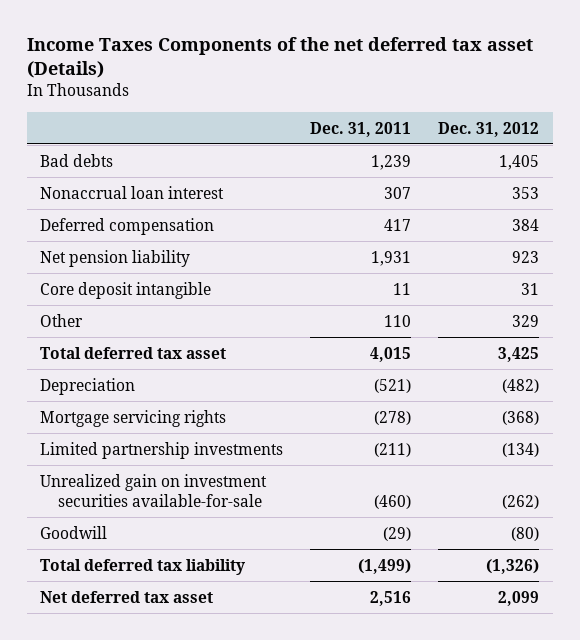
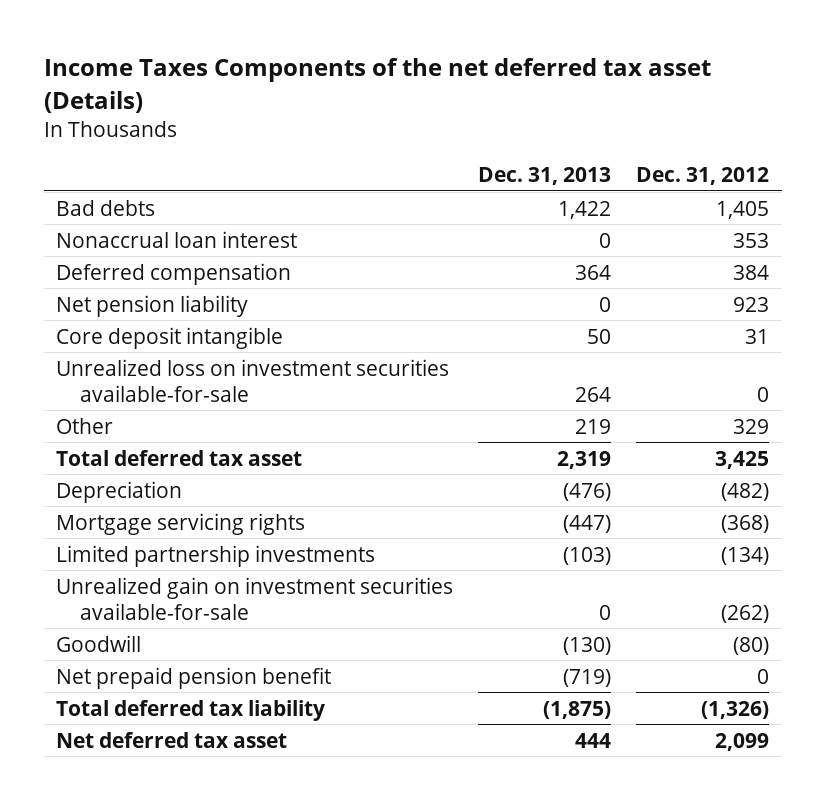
[310,121,412,137] Dec. 31, 2011 -> none
none -> [478,166,612,185] Dec. 31, 2013
none -> [56,358,450,402] Unrealized loss on investment securities available-for-sale
none -> [56,666,332,689] Net prepaid pension benefit

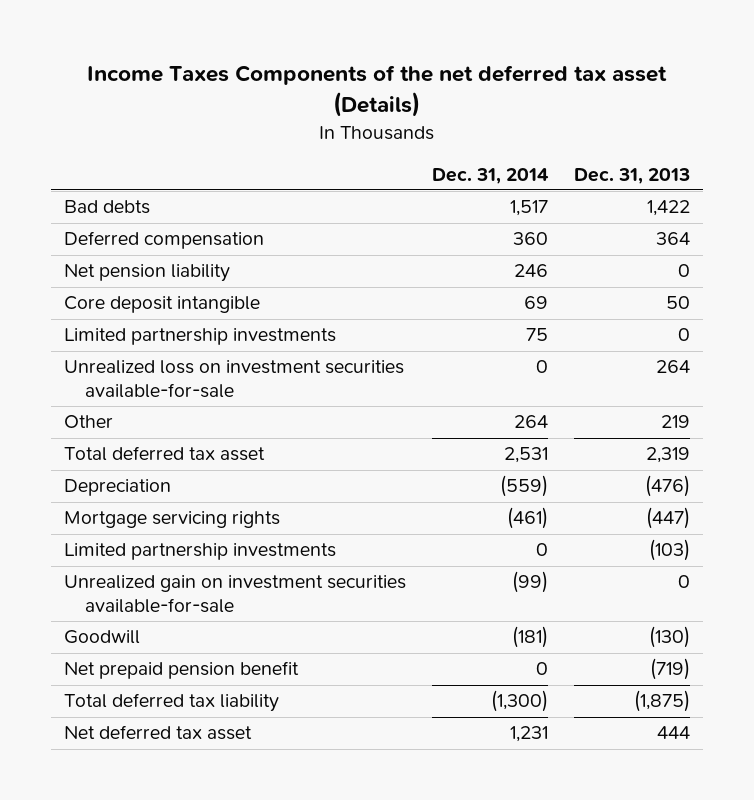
[636,166,770,185] Dec. 31, 2012 -> none
none -> [432,167,550,184] Dec. 31, 2014
[56,230,298,248] Nonaccrual loan interest -> none
none -> [63,328,336,346] Limited partnership investments

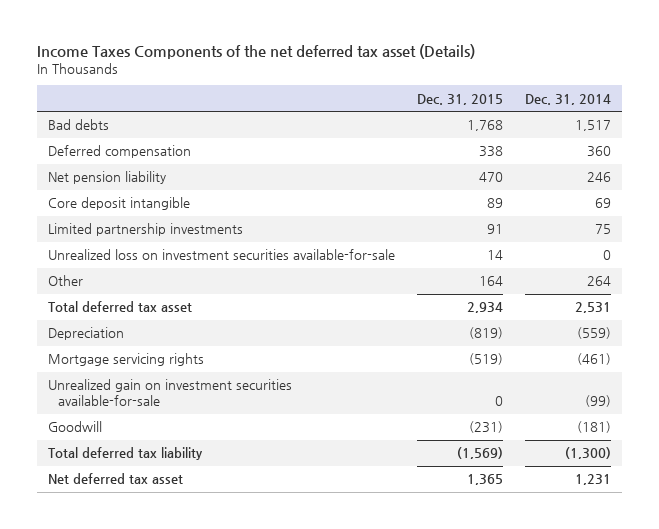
[574,167,691,184] Dec. 31, 2013 -> none
none -> [417,93,504,105] Dec. 31, 2015
[63,543,336,561] Limited partnership investments -> none
[63,661,299,680] Net prepaid pension benefit -> none

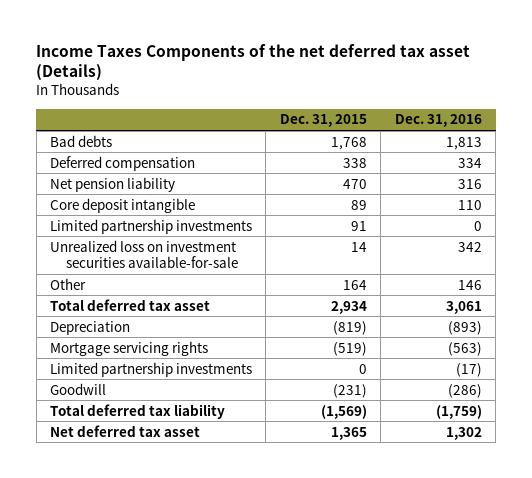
[525,93,612,105] Dec. 31, 2014 -> none
none -> [394,114,482,128] Dec. 31, 2016
[48,379,293,407] Unrealized gain on investment securities available-for-sale -> none
none -> [49,361,252,377] Limited partnership investments

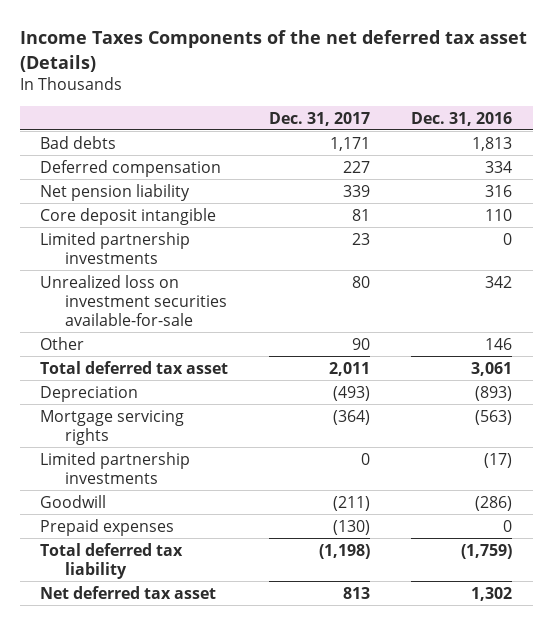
[279,114,367,128] Dec. 31, 2015 -> none
none -> [269,111,371,126] Dec. 31, 2017
none -> [40,518,175,536] Prepaid expenses

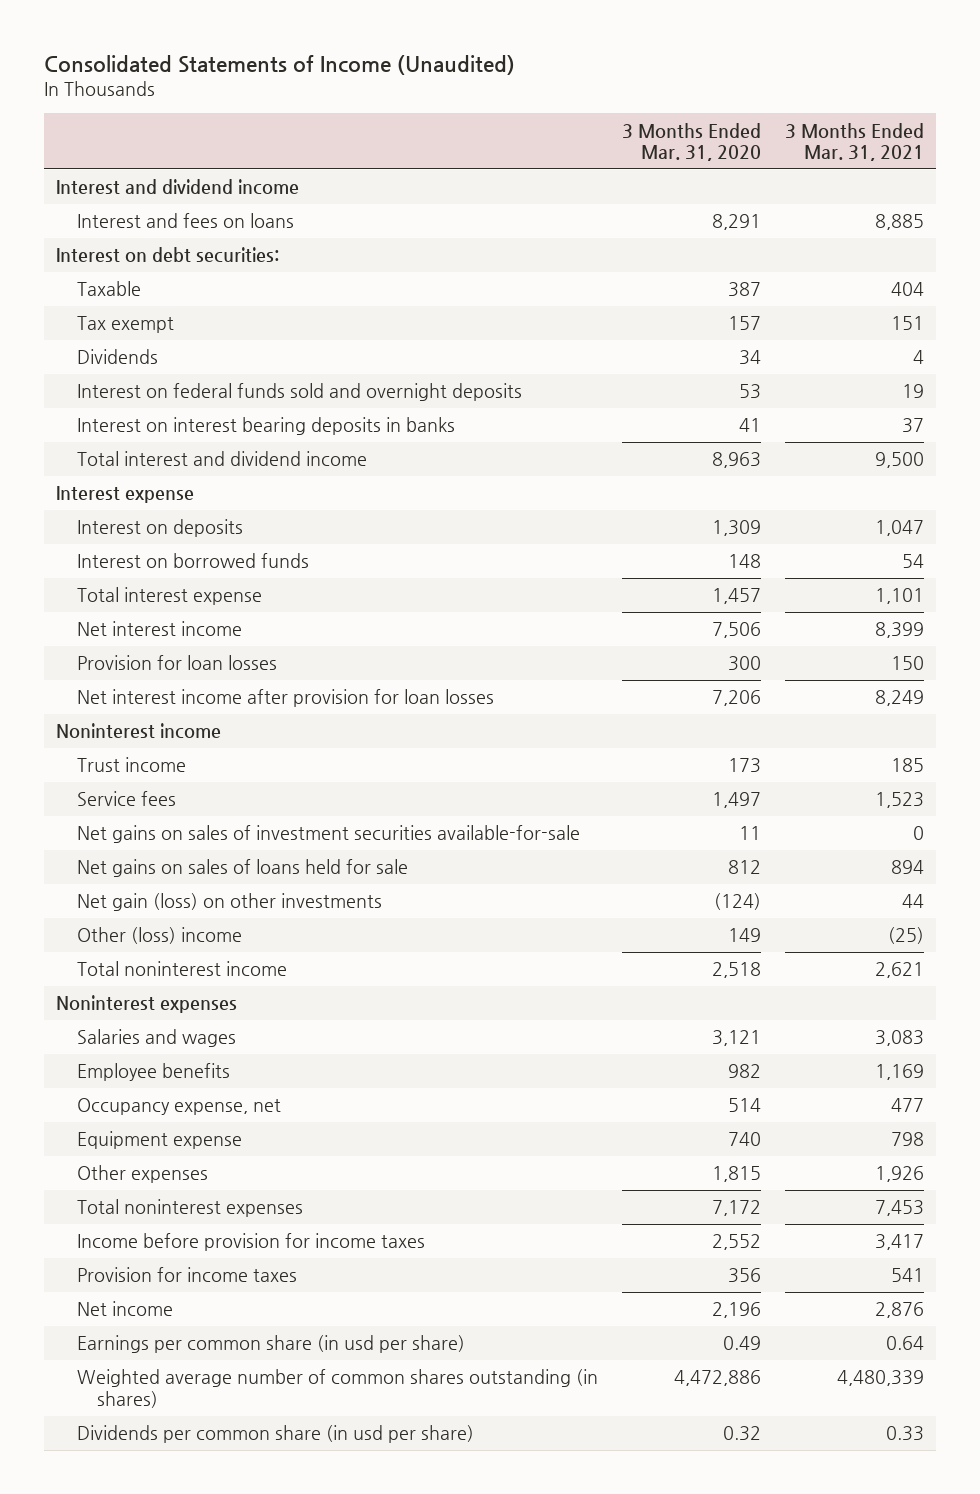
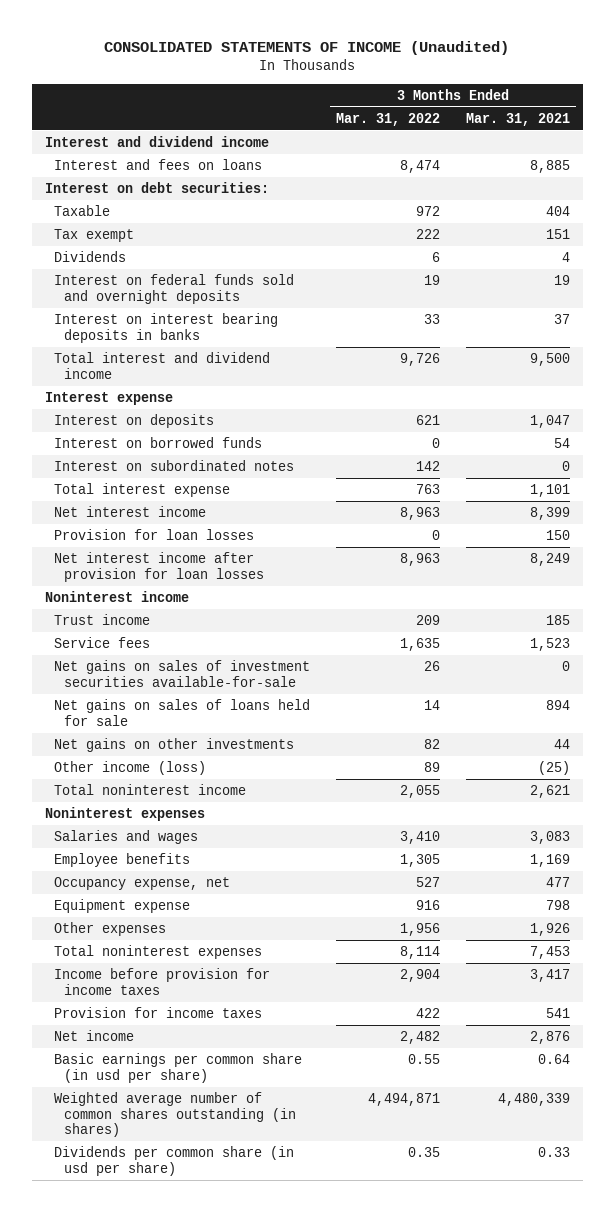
[43,55,515,76] Consolidated Statements of Income (Unaudited) -> [104,41,510,56] CONSOLIDATED STATEMENTS OF INCOME (Unaudited)
[621,122,761,161] 3 Months Ended Mar. 31, 2020 -> none
none -> [336,112,441,126] Mar. 31, 2022
none -> [54,459,295,471] Interest on subordinated notes
[76,893,382,912] Net gain (loss) on other investments -> [54,737,295,752] Net gains on other investments
[76,927,242,945] Other (loss) income -> [54,760,207,775] Other income (loss)
[76,1335,465,1354] Earnings per common share (in usd per share) -> [54,1052,303,1083] Basic earnings per common share (in usd per share)

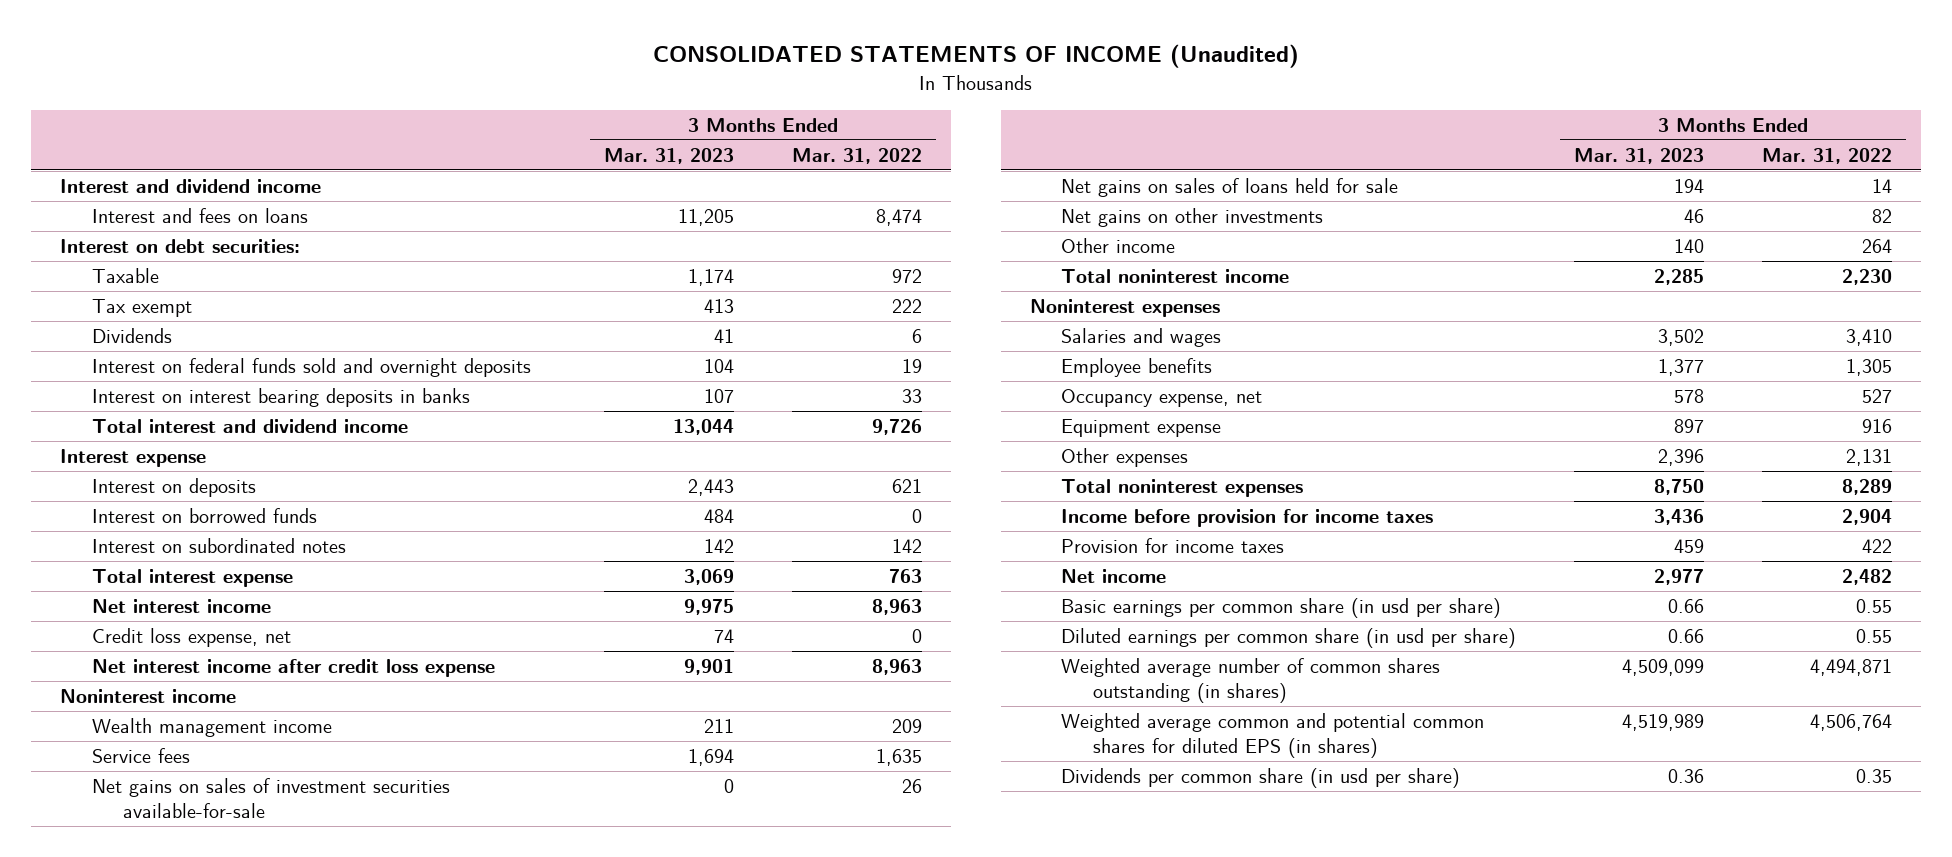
[465,112,570,126] Mar. 31, 2021 -> none
none -> [604,147,735,164] Mar. 31, 2023
[54,528,255,540] Provision for loan losses -> none
none -> [91,628,291,648] Credit loss expense, net
[54,551,264,582] Net interest income after provision for loan losses -> [91,659,495,678] Net interest income after credit loss expense
[54,613,151,625] Trust income -> none
none -> [91,718,332,738] Wealth management income
[54,760,207,775] Other income (loss) -> [1061,238,1176,254] Other income
[424,761,441,772] 89 -> [1861,239,1892,254] 264
[400,784,441,798] 2,055 -> [1841,269,1892,286] 2,230
[400,922,441,936] 1,956 -> [1845,449,1892,467] 2,131
[400,945,441,959] 8,114 -> [1841,479,1892,496] 8,289
none -> [1061,628,1517,649] Diluted earnings per common share (in usd per share)
none -> [1061,713,1485,758] Weighted average common and potential common shares for diluted EPS (in shares)

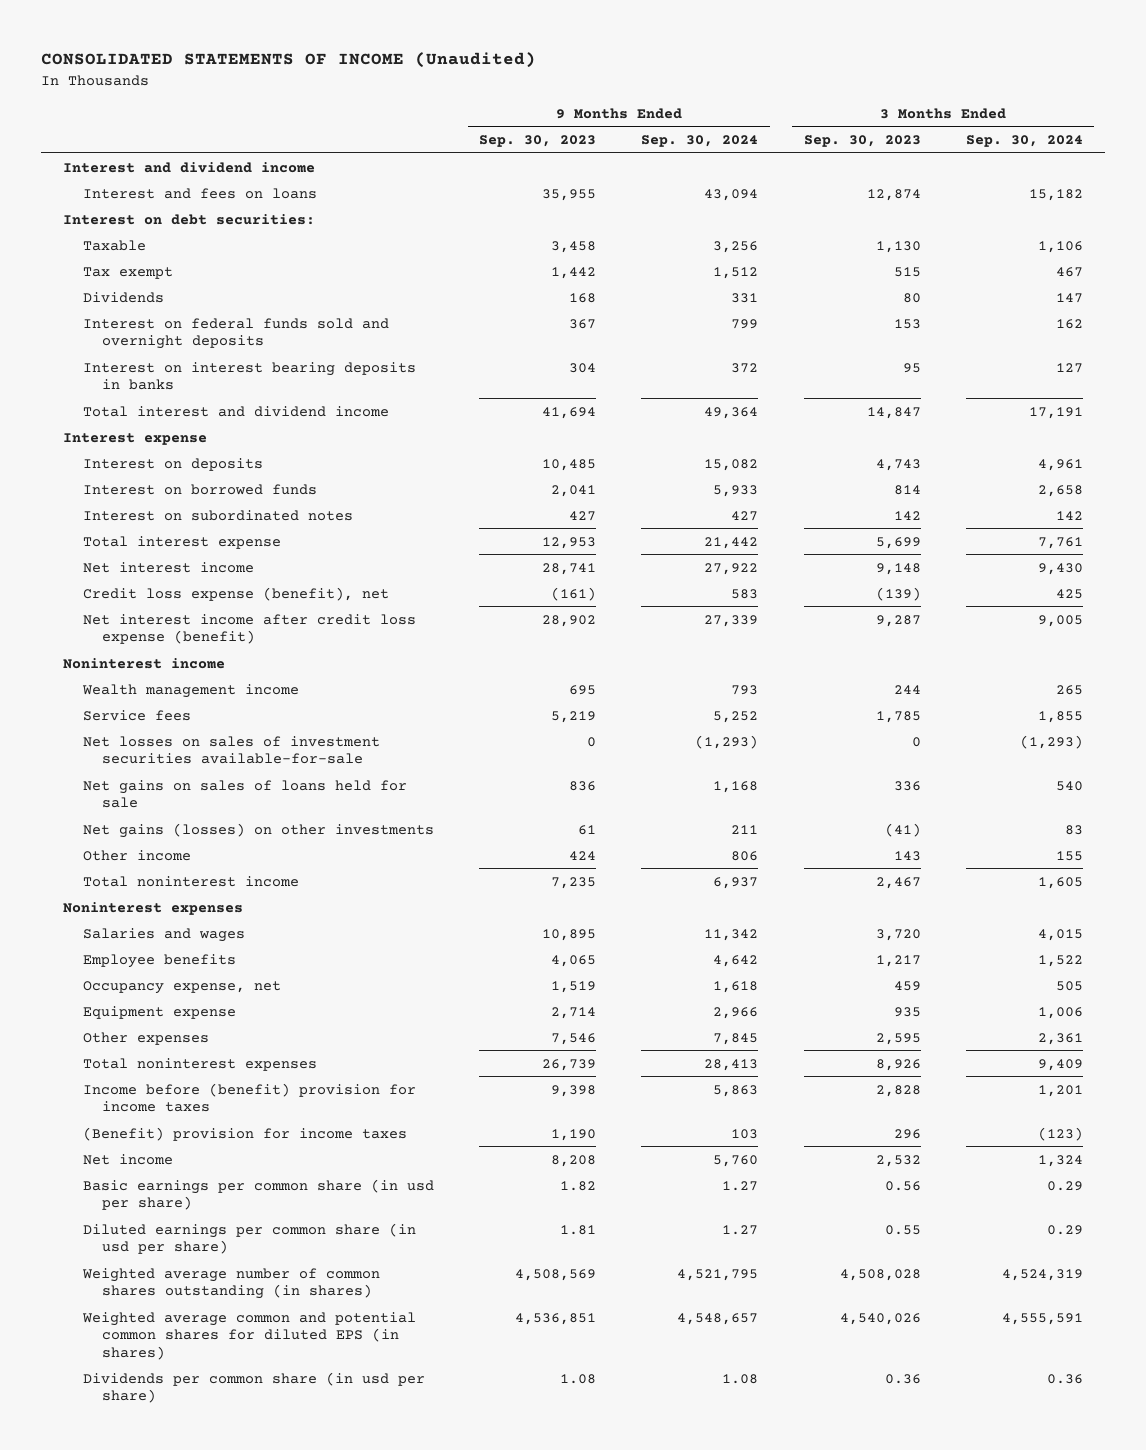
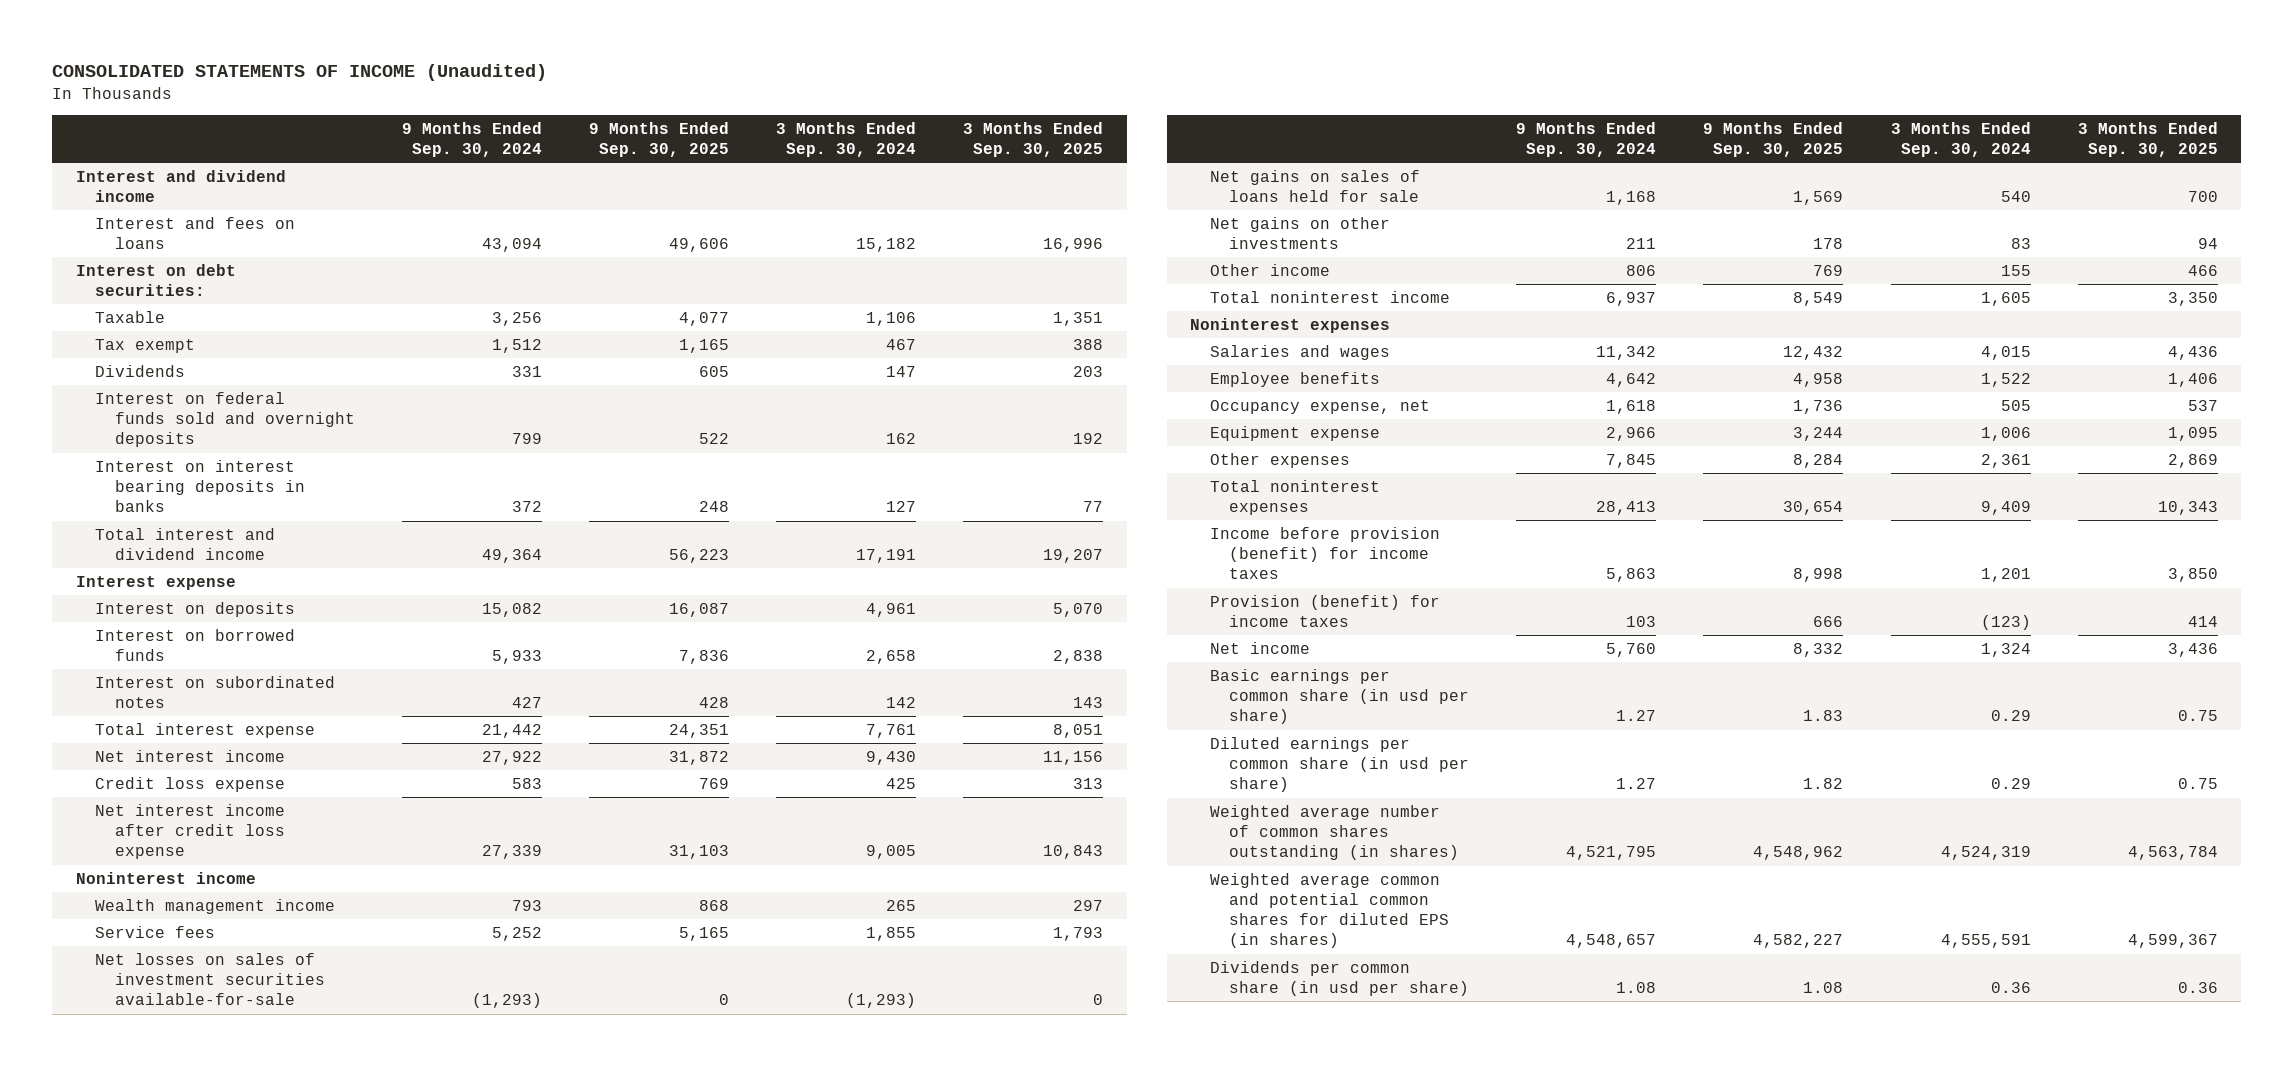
[479,134,597,147] Sep. 30, 2023 -> none
[803,134,921,147] Sep. 30, 2023 -> none
none -> [589,121,730,158] 9 Months Ended Sep. 30, 2025
none -> [963,121,1104,158] 3 Months Ended Sep. 30, 2025
[82,586,389,601] Credit loss expense (benefit), net -> [95,776,286,792] Credit loss expense
[82,613,416,645] Net interest income after credit loss expense (benefit) -> [95,803,286,860] Net interest income after credit loss expense
[82,822,434,838] Net gains (losses) on other investments -> [1209,216,1390,250] Net gains on other investments
[82,1082,416,1113] Income before (benefit) provision for income taxes -> [1209,526,1440,580] Income before provision (benefit) for income taxes
[82,1126,407,1141] (Benefit) provision for income taxes -> [1209,594,1440,628] Provision (benefit) for income taxes

